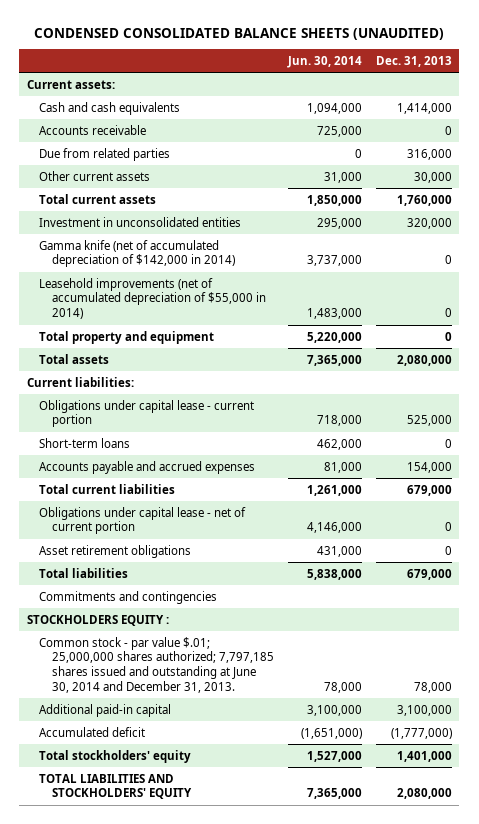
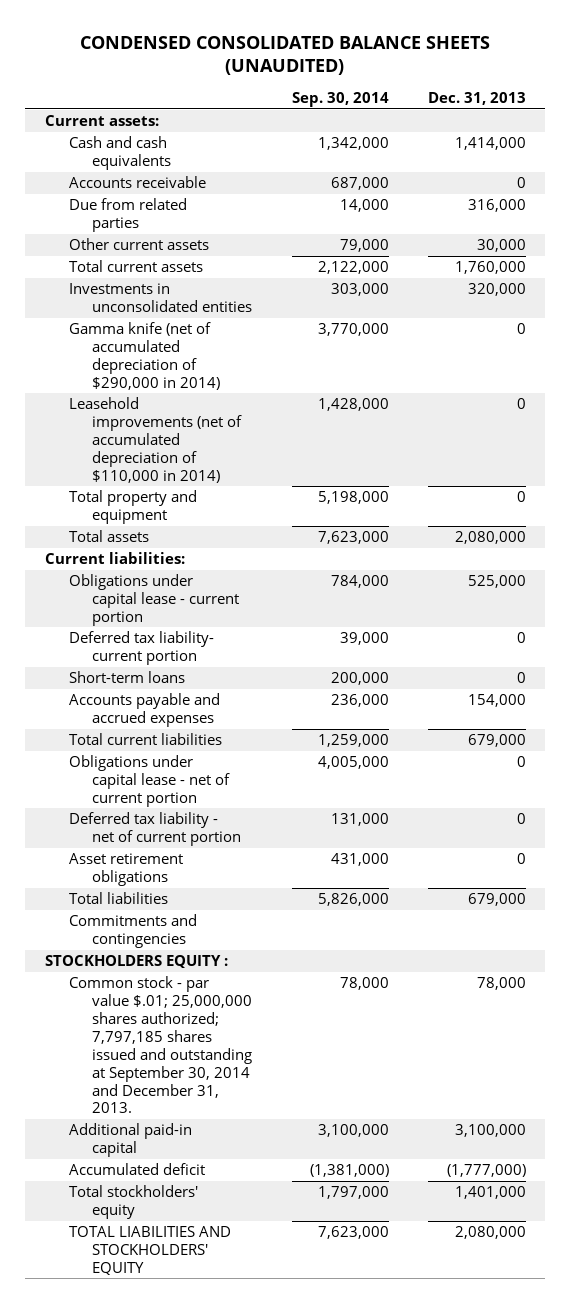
[287,55,363,68] Jun. 30, 2014 -> none
none -> [291,92,389,108] Sep. 30, 2014
[39,216,242,227] Investment in unconsolidated entities -> [68,283,253,313] Investments in unconsolidated entities
[39,239,235,268] Gamma knife (net of accumulated depreciation of $142,000 in 2014) -> [68,322,221,390] Gamma knife (net of accumulated depreciation of $290,000 in 2014)
[39,277,266,320] Leasehold improvements (net of accumulated depreciation of $55,000 in 2014) -> [68,397,243,483] Leasehold improvements (net of accumulated depreciation of $110,000 in 2014)
none -> [68,631,214,666] Deferred tax liability- current portion
none -> [68,812,242,847] Deferred tax liability - net of current portion
[39,636,274,693] Common stock - par value $.01; 25,000,000 shares authorized; 7,797,185 shares issued and outstanding at June 30, 2014 and December 31, 2013. -> [68,976,253,1114] Common stock - par value $.01; 25,000,000 shares authorized; 7,797,185 shares issued and outstanding at September 30, 2014 and December 31, 2013.

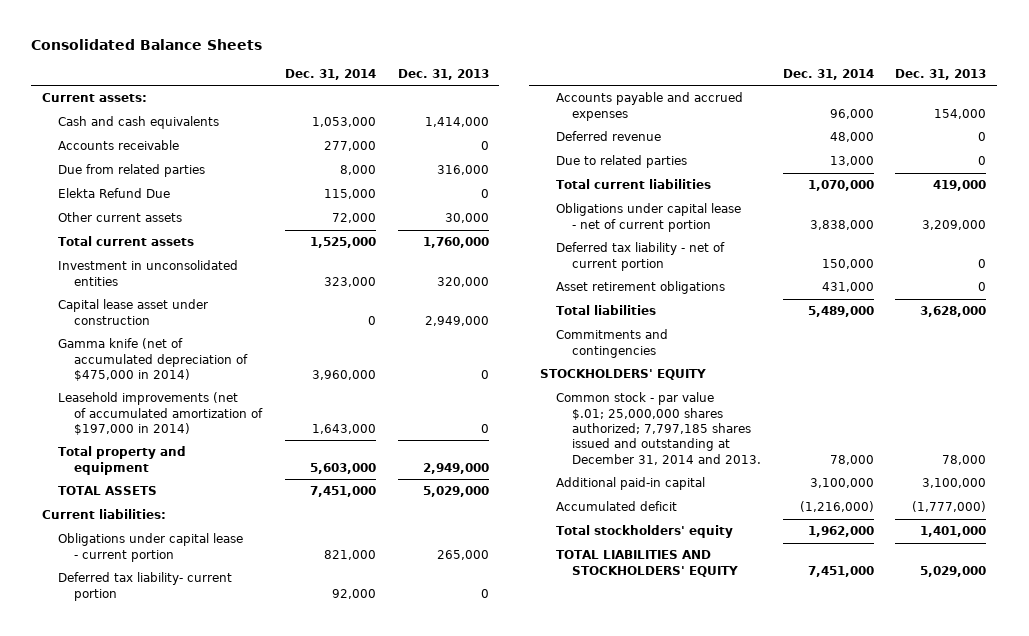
[80,35,491,75] CONDENSED CONSOLIDATED BALANCE SHEETS (UNAUDITED) -> [31,38,263,50] Consolidated Balance Sheets
[291,92,389,108] Sep. 30, 2014 -> none
none -> [284,68,376,80] Dec. 31, 2014
none -> [58,188,171,199] Elekta Refund Due
[68,283,253,313] Investments in unconsolidated entities -> [58,260,239,286] Investment in unconsolidated entities
none -> [58,299,209,325] Capital lease asset under construction
[68,322,221,390] Gamma knife (net of accumulated depreciation of $290,000 in 2014) -> [58,338,249,381] Gamma knife (net of accumulated depreciation of $475,000 in 2014)
[68,397,243,483] Leasehold improvements (net of accumulated depreciation of $110,000 in 2014) -> [58,392,264,435] Leasehold improvements (net of accumulated amortization of $197,000 in 2014)
[516,491,526,503] 0 -> [422,462,489,474] 2,949,000
[68,530,149,543] Total assets -> [58,486,158,496] TOTAL ASSETS
[454,531,526,545] 2,080,000 -> [422,486,489,498] 5,029,000
[467,575,526,589] 525,000 -> [436,549,489,560] 265,000
[68,671,185,684] Short-term loans -> none
none -> [555,131,661,142] Deferred revenue
none -> [555,155,687,169] Due to related parties
[467,734,526,748] 679,000 -> [933,180,987,192] 419,000
[516,756,526,768] 0 -> [922,219,987,230] 3,209,000
[467,893,526,907] 679,000 -> [920,306,987,318] 3,628,000
[44,955,228,969] STOCKHOLDERS EQUITY : -> [539,369,706,381] STOCKHOLDERS' EQUITY
[68,976,253,1114] Common stock - par value $.01; 25,000,000 shares authorized; 7,797,185 shares issued and outstanding at September 30, 2014 and December 31, 2013. -> [555,392,761,465] Common stock - par value $.01; 25,000,000 shares authorized; 7,797,185 shares issued and outstanding at December 31, 2014 and 2013.
[454,1226,526,1240] 2,080,000 -> [920,565,987,577] 5,029,000

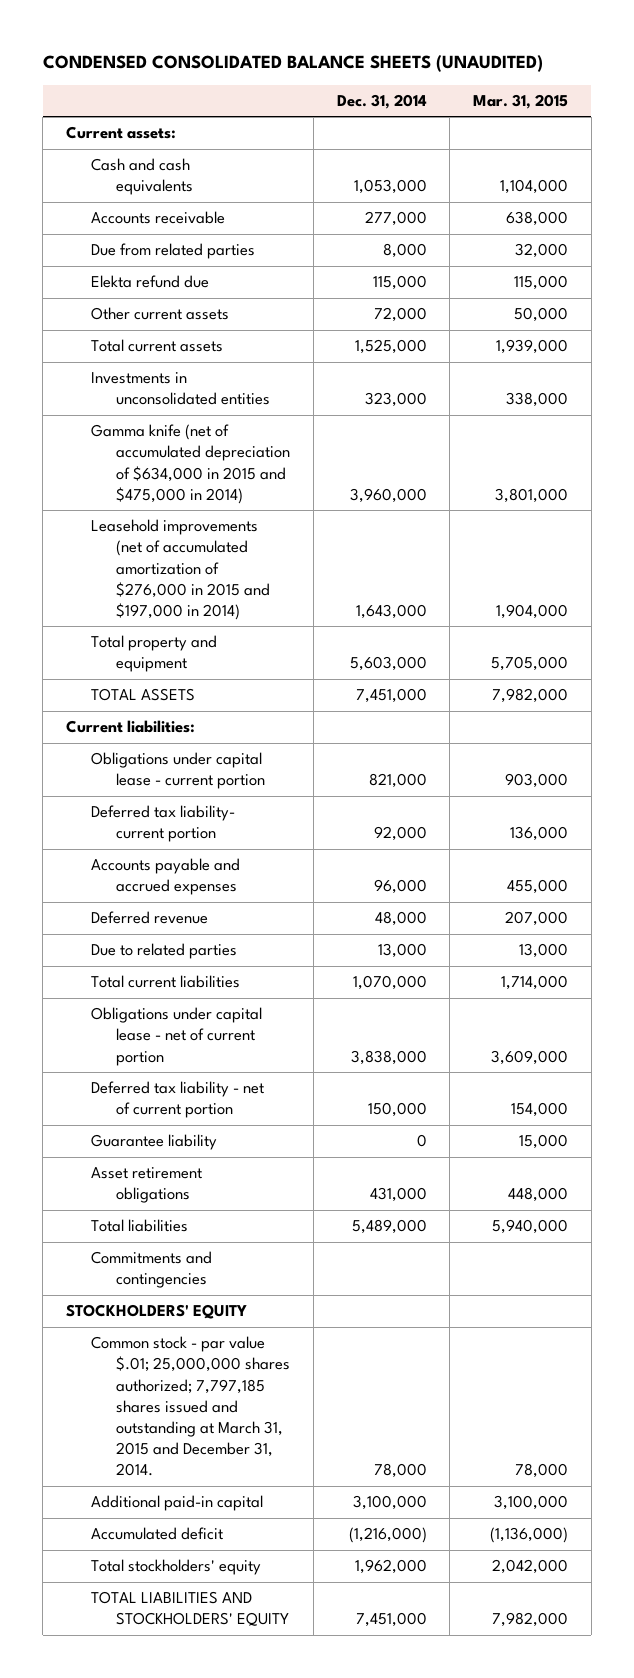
[31,38,263,50] Consolidated Balance Sheets -> [42,55,543,73] CONDENSED CONSOLIDATED BALANCE SHEETS (UNAUDITED)
[397,68,489,80] Dec. 31, 2013 -> none
none -> [473,93,569,109] Mar. 31, 2015
[58,188,171,199] Elekta Refund Due -> [91,275,210,289] Elekta refund due
[58,299,209,325] Capital lease asset under construction -> none
[58,260,239,286] Investment in unconsolidated entities -> [91,372,271,406] Investments in unconsolidated entities
[58,338,249,381] Gamma knife (net of accumulated depreciation of $475,000 in 2014) -> [91,424,291,504] Gamma knife (net of accumulated depreciation of $634,000 in 2015 and $475,000 in 2014)
[58,392,264,435] Leasehold improvements (net of accumulated amortization of $197,000 in 2014) -> [91,519,271,620] Leasehold improvements (net of accumulated amortization of $276,000 in 2015 and $197,000 in 2014)
none -> [91,1134,218,1151] Guarantee liability
[555,392,761,465] Common stock - par value $.01; 25,000,000 shares authorized; 7,797,185 shares issued and outstanding at December 31, 2014 and 2013. -> [91,1336,291,1477] Common stock - par value $.01; 25,000,000 shares authorized; 7,797,185 shares issued and outstanding at March 31, 2015 and December 31, 2014.

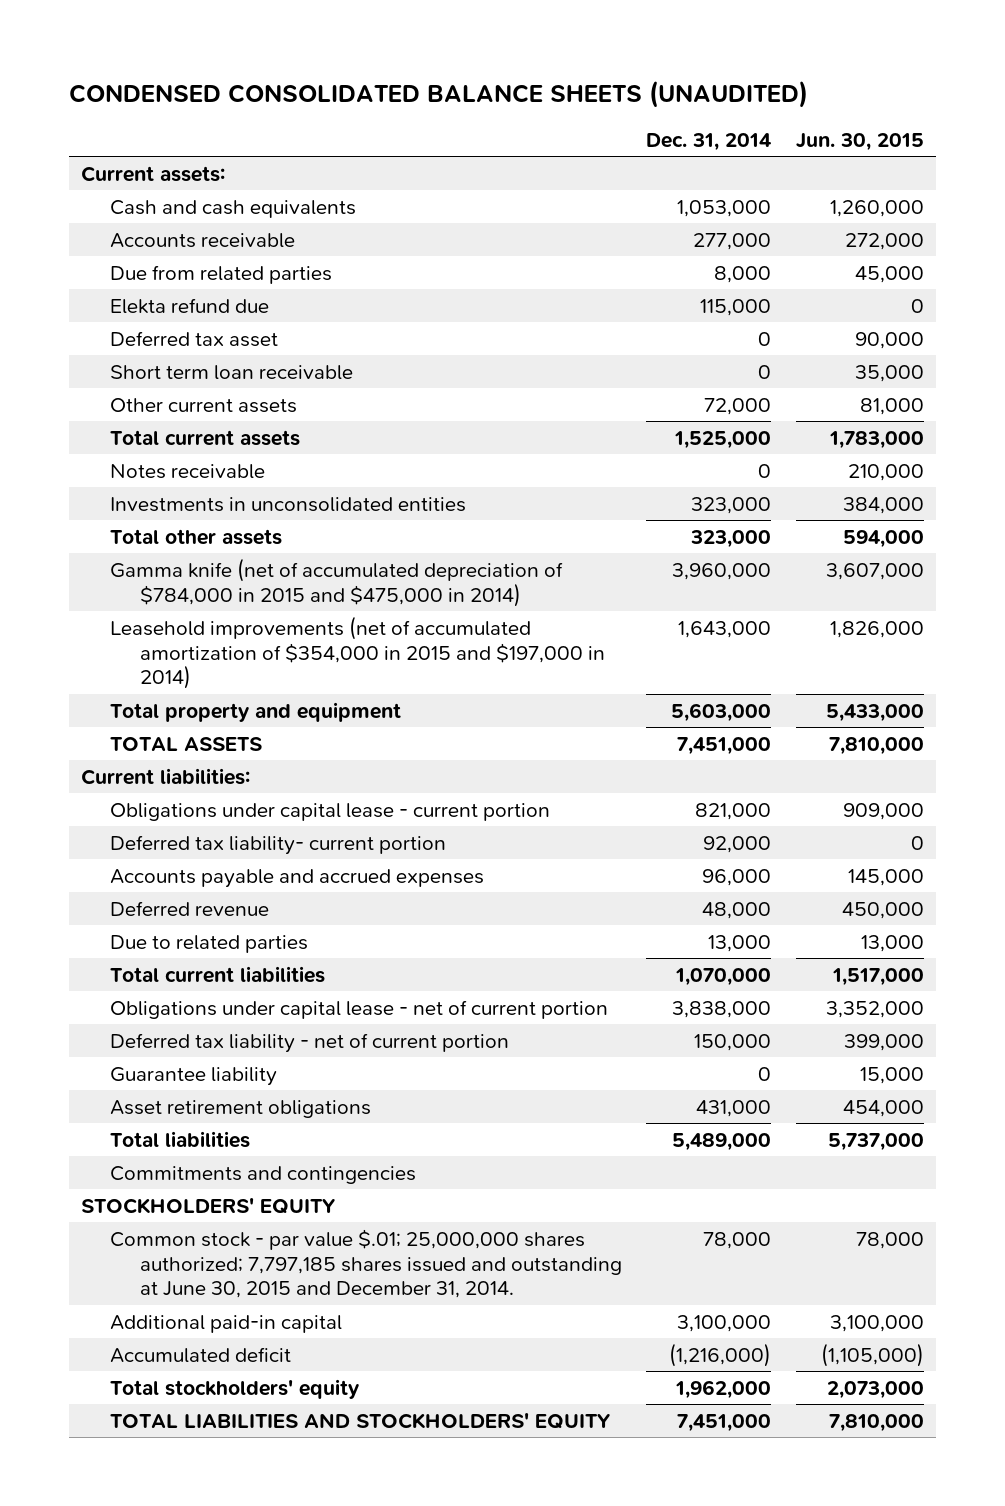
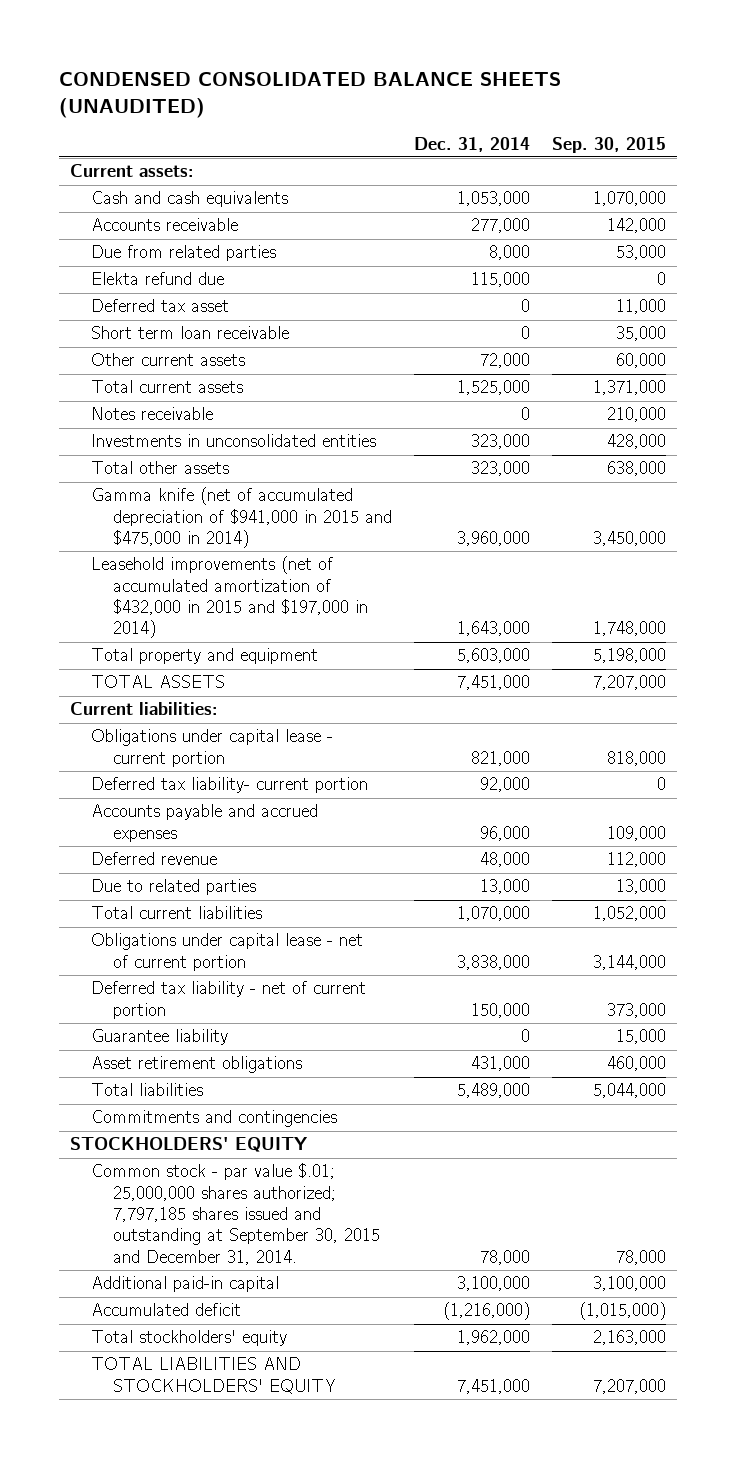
[795,132,924,151] Jun. 30, 2015 -> none
none -> [551,136,666,153] Sep. 30, 2015
[110,557,564,607] Gamma knife (net of accumulated depreciation of $784,000 in 2015 and $475,000 in 2014) -> [91,487,392,548] Gamma knife (net of accumulated depreciation of $941,000 in 2015 and $475,000 in 2014)
[110,615,605,690] Leasehold improvements (net of accumulated amortization of $354,000 in 2015 and $197,000 in 2014) -> [91,556,368,639] Leasehold improvements (net of accumulated amortization of $432,000 in 2015 and $197,000 in 2014)
[110,1228,622,1299] Common stock - par value $.01; 25,000,000 shares authorized; 7,797,185 shares issued and outstanding at June 30, 2015 and December 31, 2014. -> [91,1163,380,1265] Common stock - par value $.01; 25,000,000 shares authorized; 7,797,185 shares issued and outstanding at September 30, 2015 and December 31, 2014.

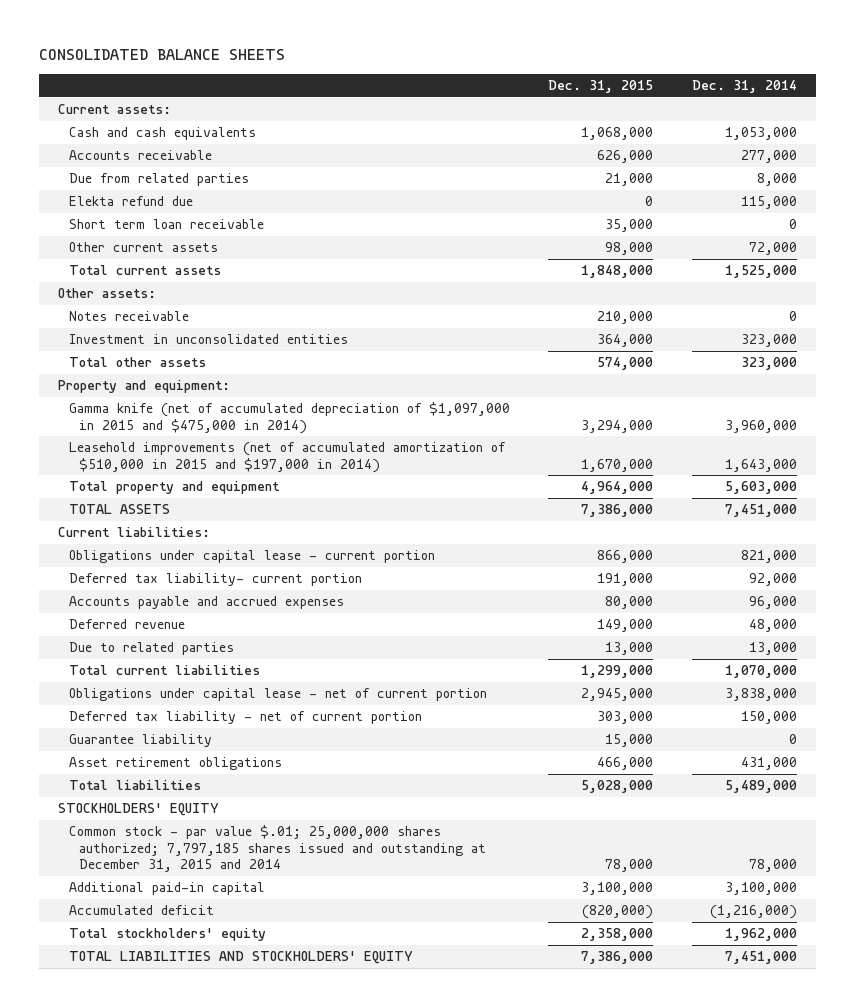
[59,71,562,118] CONDENSED CONSOLIDATED BALANCE SHEETS (UNAUDITED) -> [38,49,285,61] CONSOLIDATED BALANCE SHEETS
[551,136,666,153] Sep. 30, 2015 -> none
none -> [548,80,654,94] Dec. 31, 2015
[91,299,230,313] Deferred tax asset -> none
none -> [58,288,157,299] Other assets:
[91,434,377,448] Investments in unconsolidated entities -> [68,334,348,345] Investment in unconsolidated entities
none -> [58,380,231,394] Property and equipment:
[91,487,392,548] Gamma knife (net of accumulated depreciation of $941,000 in 2015 and $475,000 in 2014) -> [68,402,510,434] Gamma knife (net of accumulated depreciation of $1,097,000 in 2015 and $475,000 in 2014)
[91,556,368,639] Leasehold improvements (net of accumulated amortization of $432,000 in 2015 and $197,000 in 2014) -> [68,442,506,473] Leasehold improvements (net of accumulated amortization of $510,000 in 2015 and $197,000 in 2014)
[91,1110,338,1128] Commitments and contingencies -> none
[91,1163,380,1265] Common stock - par value $.01; 25,000,000 shares authorized; 7,797,185 shares issued and outstanding at September 30, 2015 and December 31, 2014. -> [68,825,487,873] Common stock - par value $.01; 25,000,000 shares authorized; 7,797,185 shares issued and outstanding at December 31, 2015 and 2014

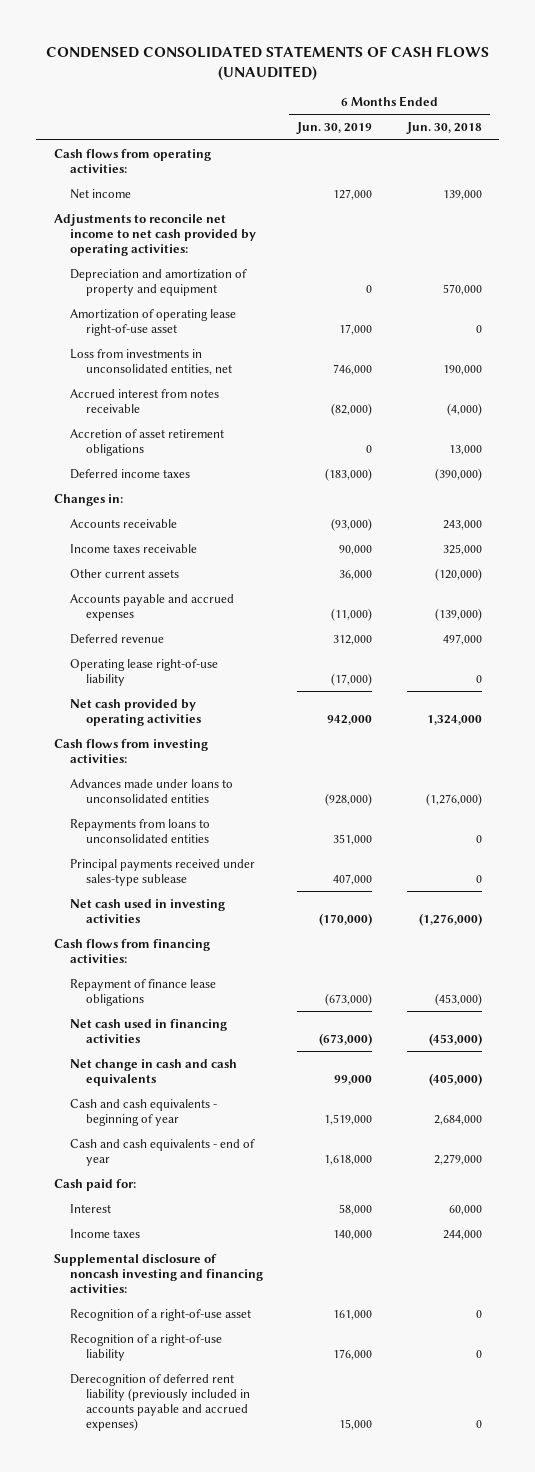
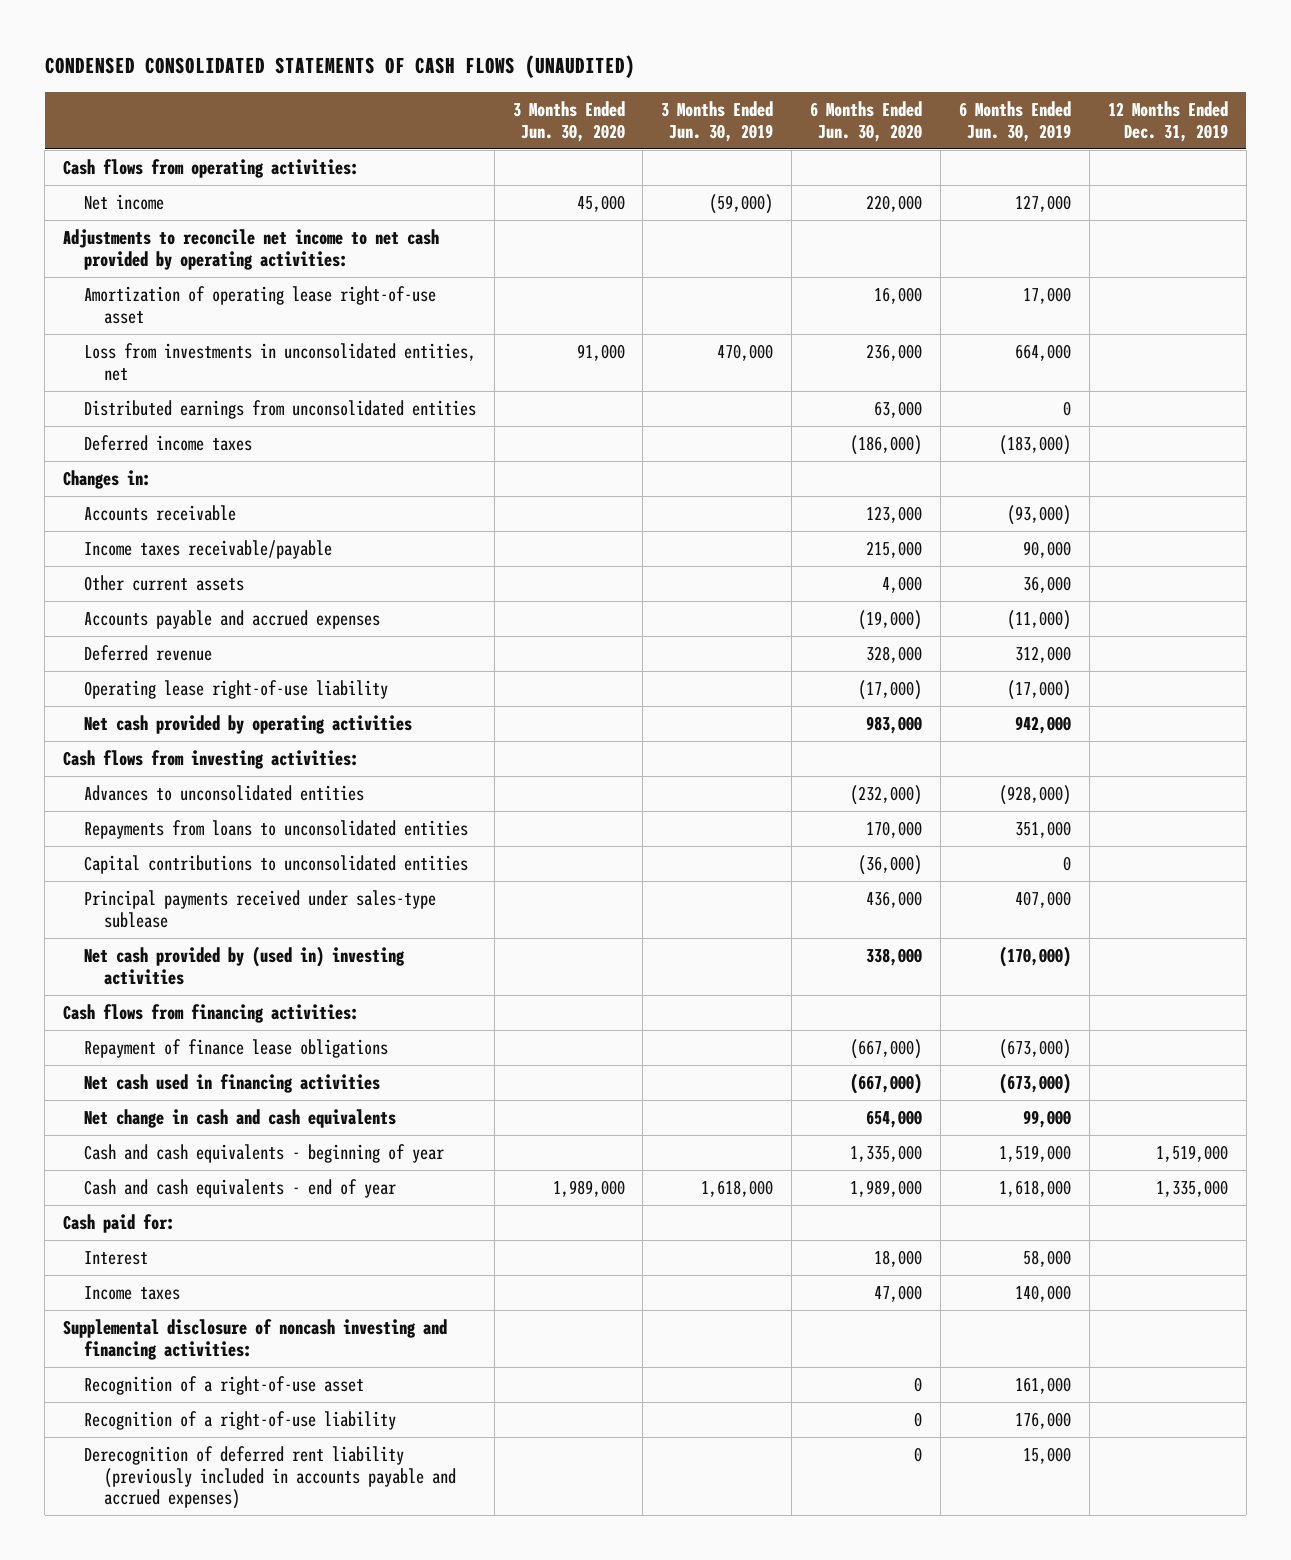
[405,122,482,135] Jun. 30, 2018 -> none
none -> [512,100,625,142] 3 Months Ended Jun. 30, 2020
none -> [661,100,774,142] 3 Months Ended Jun. 30, 2019
none -> [810,100,923,142] 6 Months Ended Jun. 30, 2020
none -> [1107,100,1228,142] 12 Months Ended Dec. 31, 2019
[70,268,248,296] Depreciation and amortization of property and equipment -> none
[70,388,220,413] Accrued interest from notes receivable -> none
[70,428,225,456] Accretion of asset retirement obligations -> none
[333,363,373,375] 746,000 -> [1015,343,1072,361] 664,000
none -> [83,399,476,419] Distributed earnings from unconsolidated entities
[70,543,198,553] Income taxes receivable -> [83,539,332,559] Income taxes receivable/payable
[70,778,234,803] Advances made under loans to unconsolidated entities -> [83,784,364,801] Advances to unconsolidated entities
none -> [83,854,468,874] Capital contributions to unconsolidated entities
[70,898,226,923] Net cash used in investing activities -> [83,945,405,985] Net cash provided by (used in) investing activities

